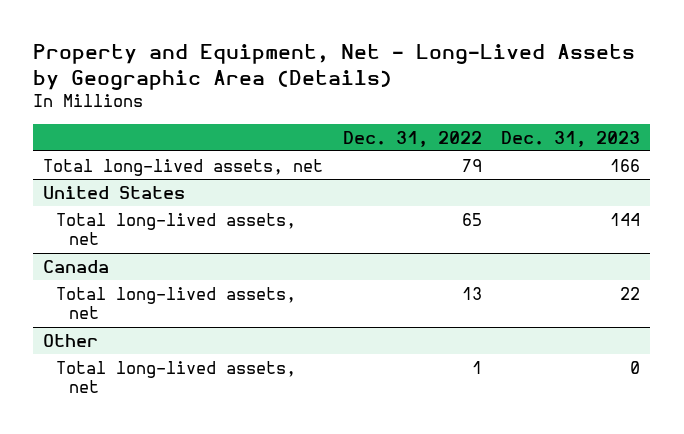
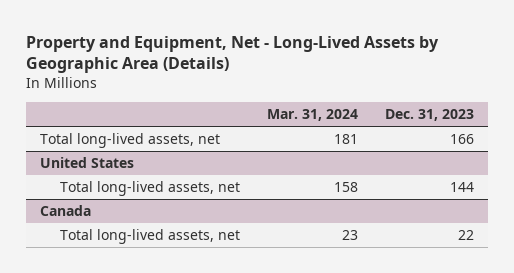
[342,130,482,147] Dec. 31, 2022 -> none
none -> [267,108,359,121] Mar. 31, 2024
[43,333,99,347] Other -> none
[56,360,297,394] Total long-lived assets, net -> none

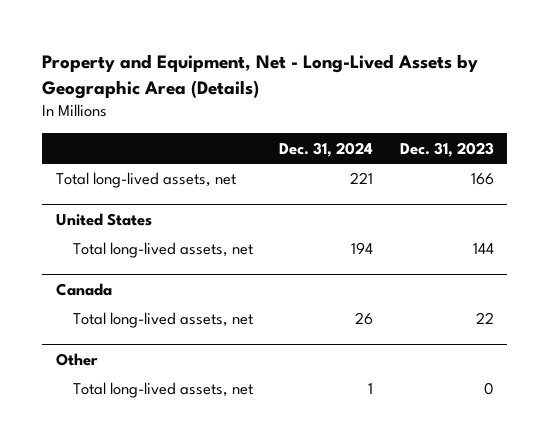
[267,108,359,121] Mar. 31, 2024 -> none
none -> [279,141,374,157] Dec. 31, 2024
none -> [55,352,98,366] Other
none -> [72,382,253,399] Total long-lived assets, net

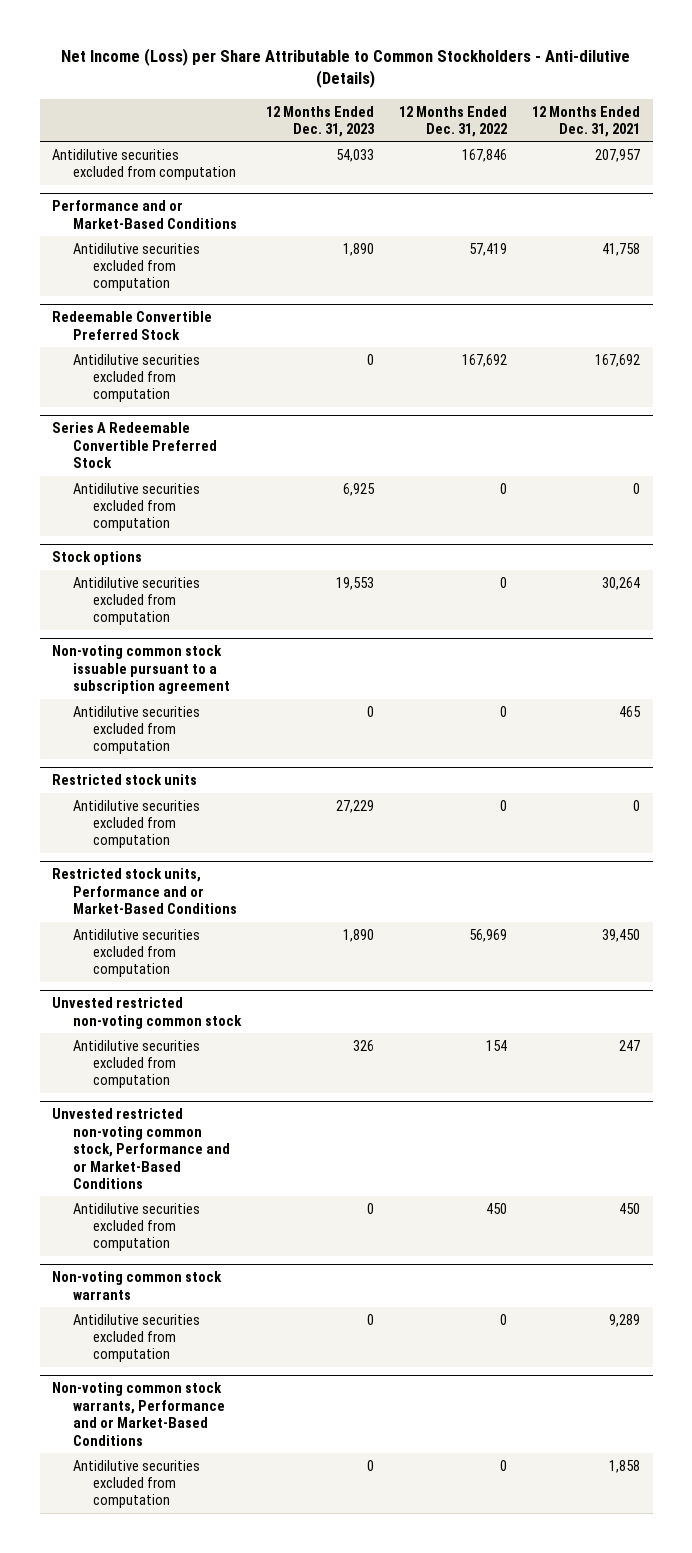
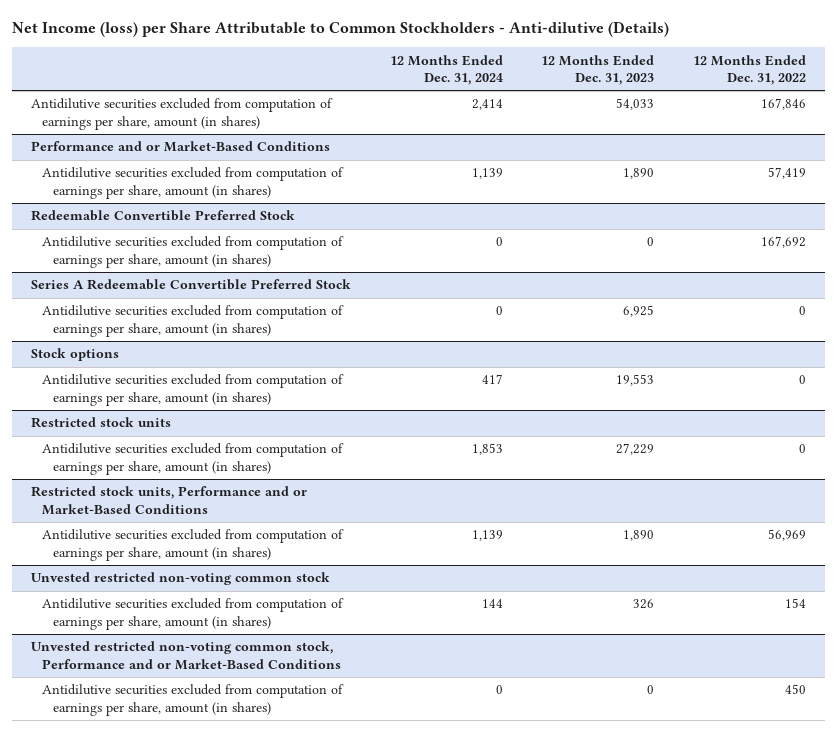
[61,48,631,89] Net Income (Loss) per Share Attributable to Common Stockholders - Anti-dilutive (Details) -> [11,21,669,38] Net Income (loss) per Share Attributable to Common Stockholders - Anti-dilutive (Details)
[531,105,640,137] 12 Months Ended Dec. 31, 2021 -> none
none -> [389,54,503,85] 12 Months Ended Dec. 31, 2024
[52,148,236,181] Antidilutive securities excluded from computation -> [30,98,333,130] Antidilutive securities excluded from computation of earnings per share, amount (in shares)
[72,242,200,292] Antidilutive securities excluded from computation -> [41,167,344,199] Antidilutive securities excluded from computation of earnings per share, amount (in shares)
[72,353,200,403] Antidilutive securities excluded from computation -> [41,236,344,268] Antidilutive securities excluded from computation of earnings per share, amount (in shares)
[72,482,200,532] Antidilutive securities excluded from computation -> [41,305,344,337] Antidilutive securities excluded from computation of earnings per share, amount (in shares)
[52,645,230,695] Non-voting common stock issuable pursuant to a subscription agreement -> none
[72,705,200,755] Antidilutive securities excluded from computation -> none
[72,576,200,626] Antidilutive securities excluded from computation -> [41,374,344,406] Antidilutive securities excluded from computation of earnings per share, amount (in shares)
[72,799,200,849] Antidilutive securities excluded from computation -> [41,443,344,475] Antidilutive securities excluded from computation of earnings per share, amount (in shares)
[72,928,200,978] Antidilutive securities excluded from computation -> [41,529,344,561] Antidilutive securities excluded from computation of earnings per share, amount (in shares)
[72,1039,200,1089] Antidilutive securities excluded from computation -> [41,598,344,630] Antidilutive securities excluded from computation of earnings per share, amount (in shares)
[52,1271,223,1300] Non-voting common stock warrants -> none
[72,1313,200,1363] Antidilutive securities excluded from computation -> none
[52,1382,225,1446] Non-voting common stock warrants, Performance and or Market-Based Conditions -> none
[72,1459,200,1509] Antidilutive securities excluded from computation -> none
[72,1202,200,1252] Antidilutive securities excluded from computation -> [41,684,344,716] Antidilutive securities excluded from computation of earnings per share, amount (in shares)

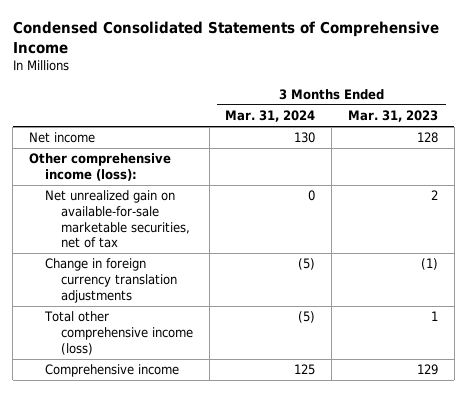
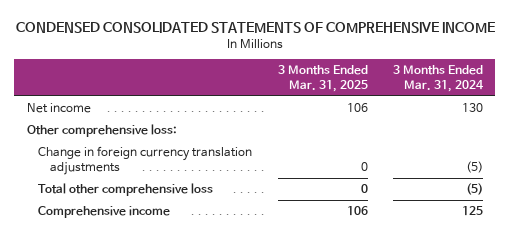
[12,20,439,54] Condensed Consolidated Statements of Comprehensive Income -> [15,21,495,33] CONDENSED CONSOLIDATED STATEMENTS OF COMPREHENSIVE INCOME
[348,110,439,123] Mar. 31, 2023 -> none
none -> [277,65,368,92] 3 Months Ended Mar. 31, 2025
[44,190,190,249] Net unrealized gain on available-for-sale marketable securities, net of tax -> none
[29,153,172,182] Other comprehensive income (loss): -> [26,124,177,138] Other comprehensive loss:
[43,311,193,355] Total other comprehensive income (loss) -> [38,183,214,197] Total other comprehensive loss

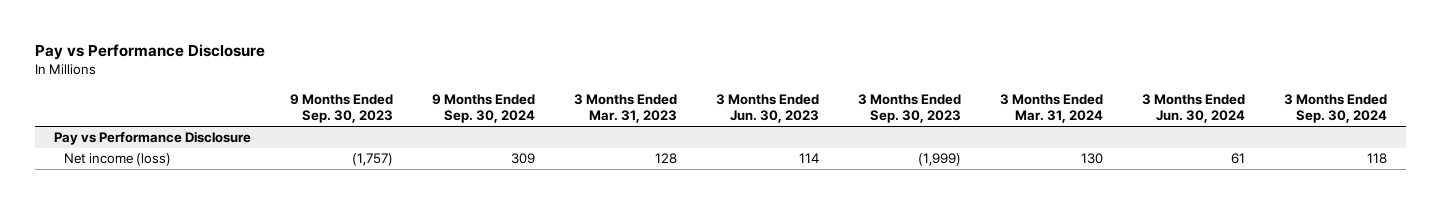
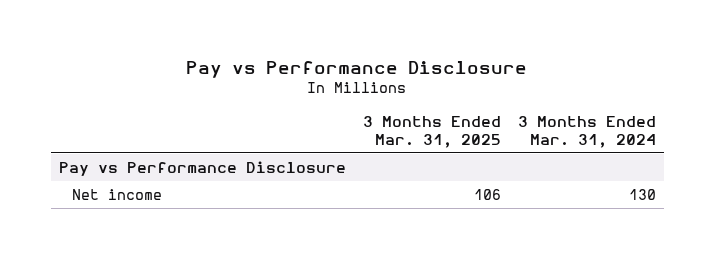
[290,93,394,124] 9 Months Ended Sep. 30, 2023 -> none
[432,93,536,124] 9 Months Ended Sep. 30, 2024 -> none
[574,93,678,124] 3 Months Ended Mar. 31, 2023 -> none
[715,93,819,124] 3 Months Ended Jun. 30, 2023 -> none
[857,93,961,124] 3 Months Ended Sep. 30, 2023 -> none
[1141,93,1245,124] 3 Months Ended Jun. 30, 2024 -> none
[1283,93,1387,124] 3 Months Ended Sep. 30, 2024 -> none
none -> [362,116,501,148] 3 Months Ended Mar. 31, 2025
[64,153,172,167] Net income (loss) -> [72,189,163,201] Net income

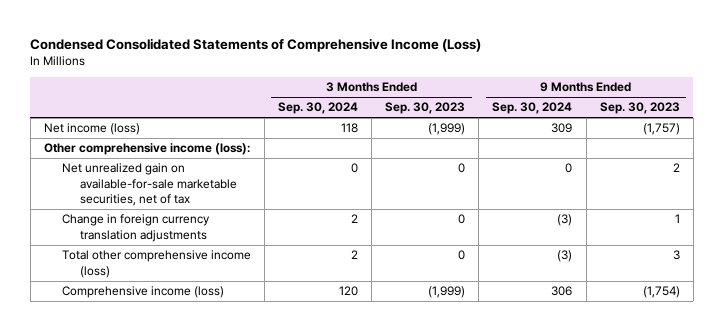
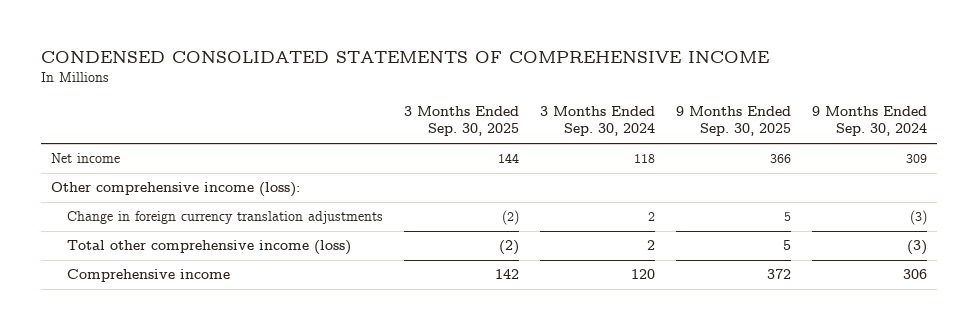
[30,37,482,52] Condensed Consolidated Statements of Comprehensive Income (Loss) -> [40,50,769,63] CONDENSED CONSOLIDATED STATEMENTS OF COMPREHENSIVE INCOME
[385,102,466,115] Sep. 30, 2023 -> none
[599,102,680,115] Sep. 30, 2023 -> none
none -> [403,105,519,137] 3 Months Ended Sep. 30, 2025
none -> [675,105,791,137] 9 Months Ended Sep. 30, 2025
[43,123,140,136] Net income (loss) -> [51,153,121,164] Net income
[61,163,237,207] Net unrealized gain on available-for-sale marketable securities, net of tax -> none
[61,286,224,299] Comprehensive income (loss) -> [66,269,230,283] Comprehensive income

